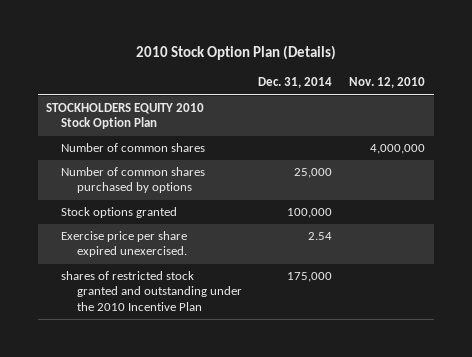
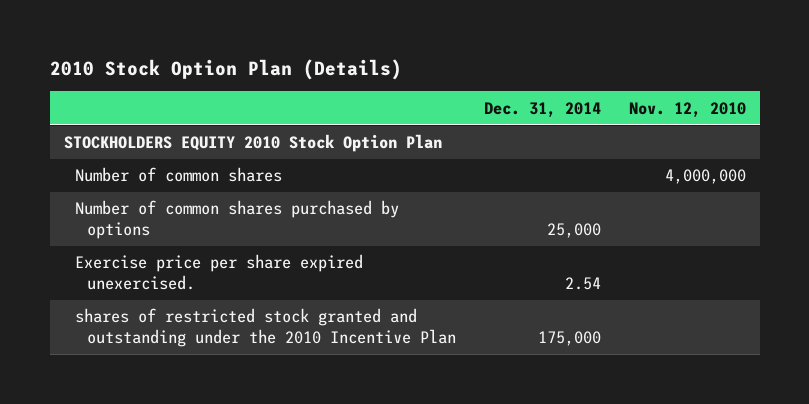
[61,207,178,219] Stock options granted -> none

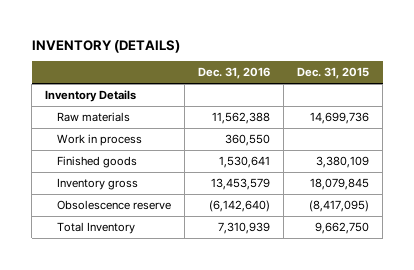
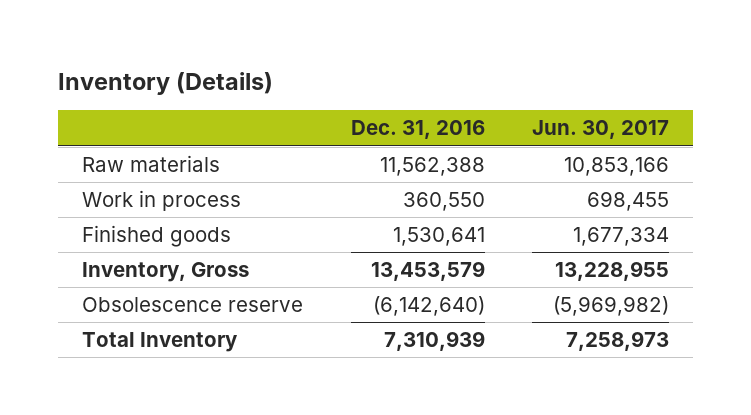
[31,39,180,53] INVENTORY (DETAILS) -> [58,71,274,95] Inventory (Details)
[297,67,370,80] Dec. 31, 2015 -> none
none -> [532,120,670,140] Jun. 30, 2017
[45,90,137,103] Inventory Details -> none
[57,178,139,191] Inventory gross -> [82,262,250,283] Inventory, Gross

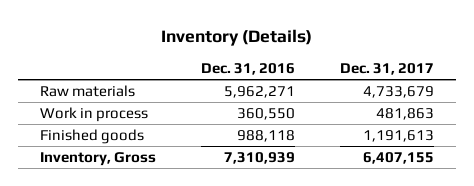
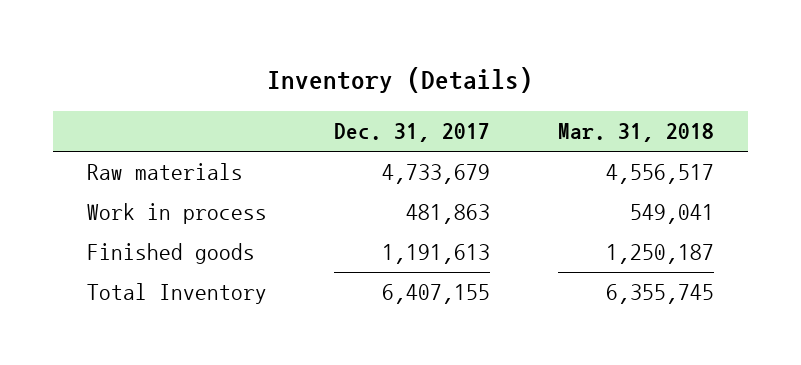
[201,63,296,76] Dec. 31, 2016 -> none
none -> [558,123,715,143] Mar. 31, 2018
[40,152,157,167] Inventory, Gross -> [86,283,267,305] Total Inventory

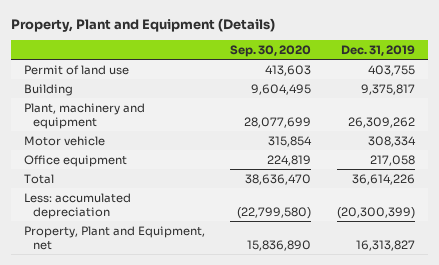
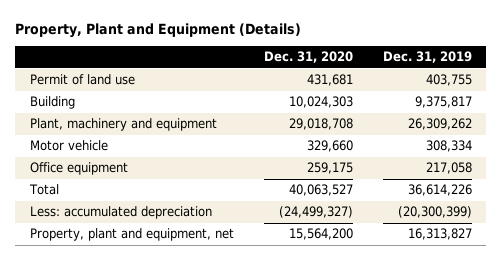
[230,44,312,57] Sep. 30, 2020 -> none
none -> [263,51,353,64] Dec. 31, 2020
[23,225,205,250] Property, Plant and Equipment, net -> [29,228,234,242] Property, plant and equipment, net

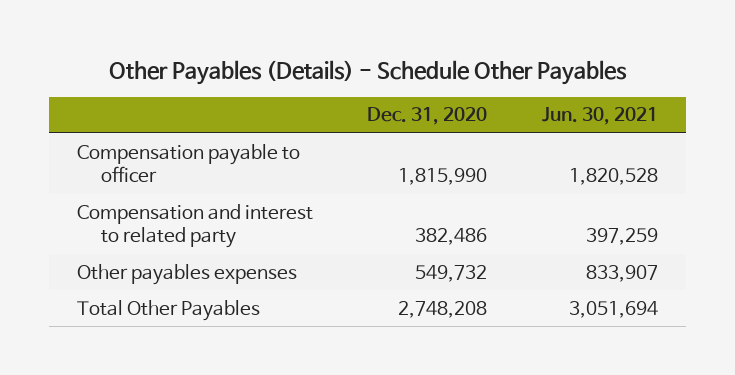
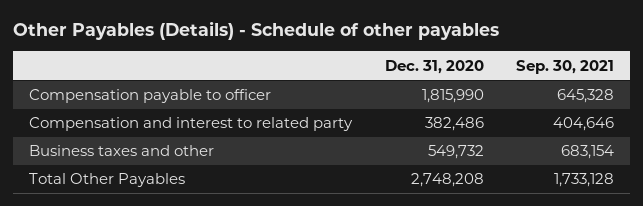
[109,60,628,86] Other Payables (Details) - Schedule Other Payables -> [12,21,499,41] Other Payables (Details) - Schedule of other payables
[542,107,659,126] Jun. 30, 2021 -> none
none -> [516,59,615,74] Sep. 30, 2021
[76,263,297,285] Other payables expenses -> [29,145,215,157] Business taxes and other

